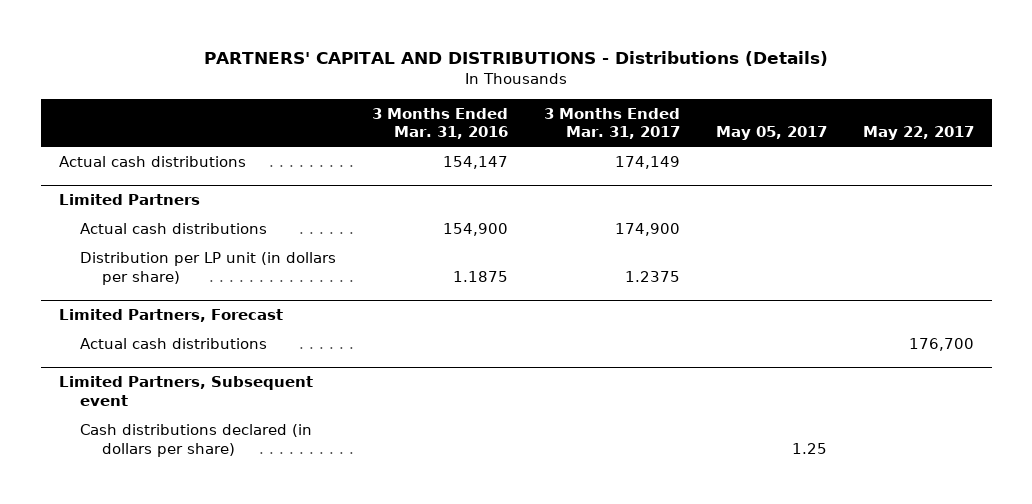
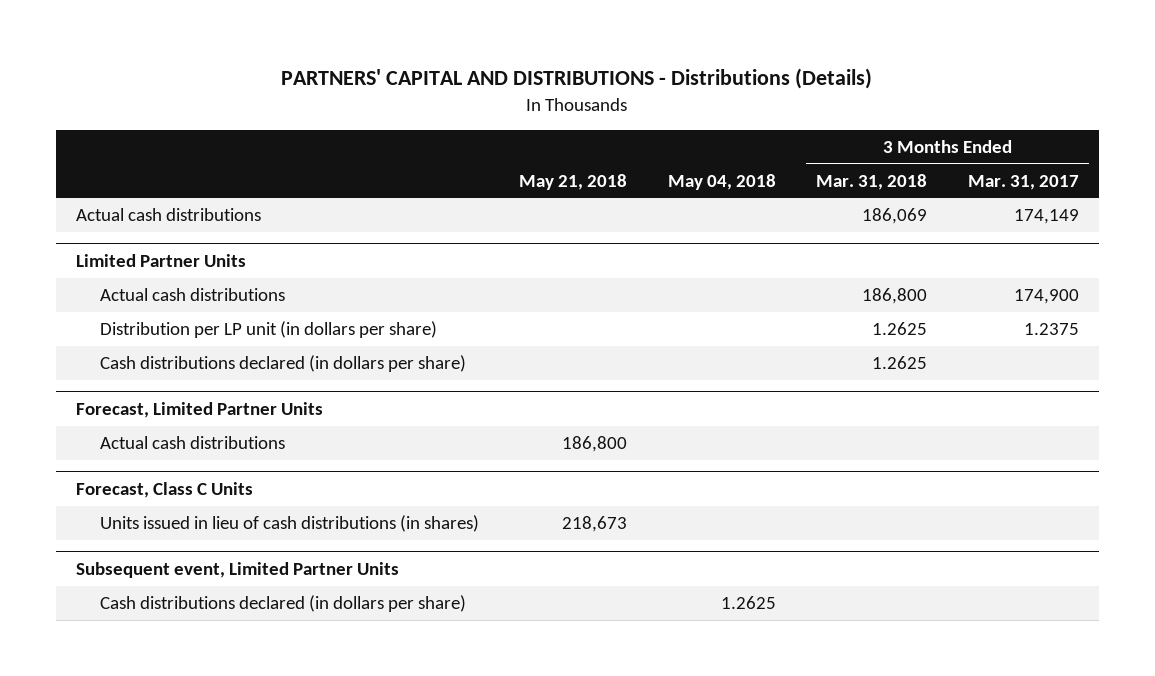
[372,107,509,140] 3 Months Ended Mar. 31, 2016 -> none
[715,126,827,141] May 05, 2017 -> none
[862,126,974,141] May 22, 2017 -> none
none -> [519,173,628,190] May 21, 2018
none -> [667,173,776,190] May 04, 2018
none -> [816,173,928,190] Mar. 31, 2018
[58,194,200,206] Limited Partners -> [75,254,246,268] Limited Partner Units
none -> [99,355,466,373] Cash distributions declared (in dollars per share)
[58,309,283,323] Limited Partners, Forecast -> [75,402,323,419] Forecast, Limited Partner Units
none -> [75,482,253,499] Forecast, Class C Units
none -> [99,515,479,533] Units issued in lieu of cash distributions (in shares)
[58,376,313,407] Limited Partners, Subsequent event -> [75,562,399,579] Subsequent event, Limited Partner Units

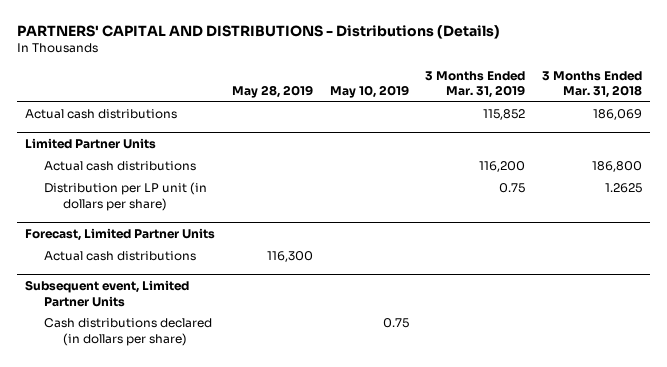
[519,173,628,190] May 21, 2018 -> none
[667,173,776,190] May 04, 2018 -> none
[967,174,1079,190] Mar. 31, 2017 -> none
none -> [231,85,313,99] May 28, 2019
none -> [329,85,409,99] May 10, 2019
none -> [425,70,526,99] 3 Months Ended Mar. 31, 2019
[99,355,466,373] Cash distributions declared (in dollars per share) -> none
[75,482,253,499] Forecast, Class C Units -> none
[99,515,479,533] Units issued in lieu of cash distributions (in shares) -> none

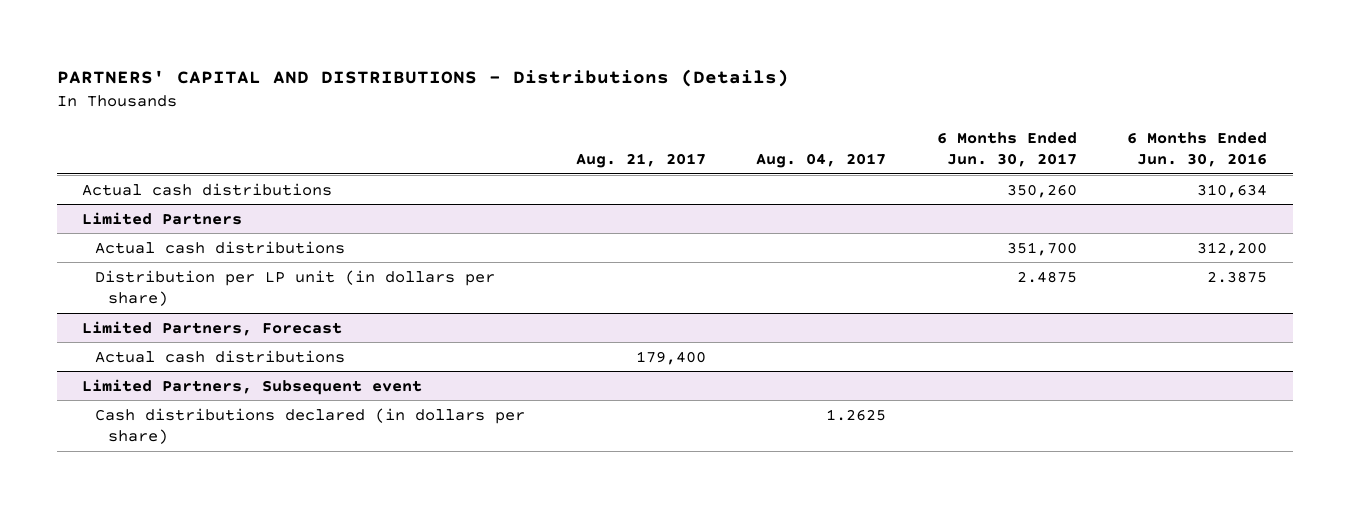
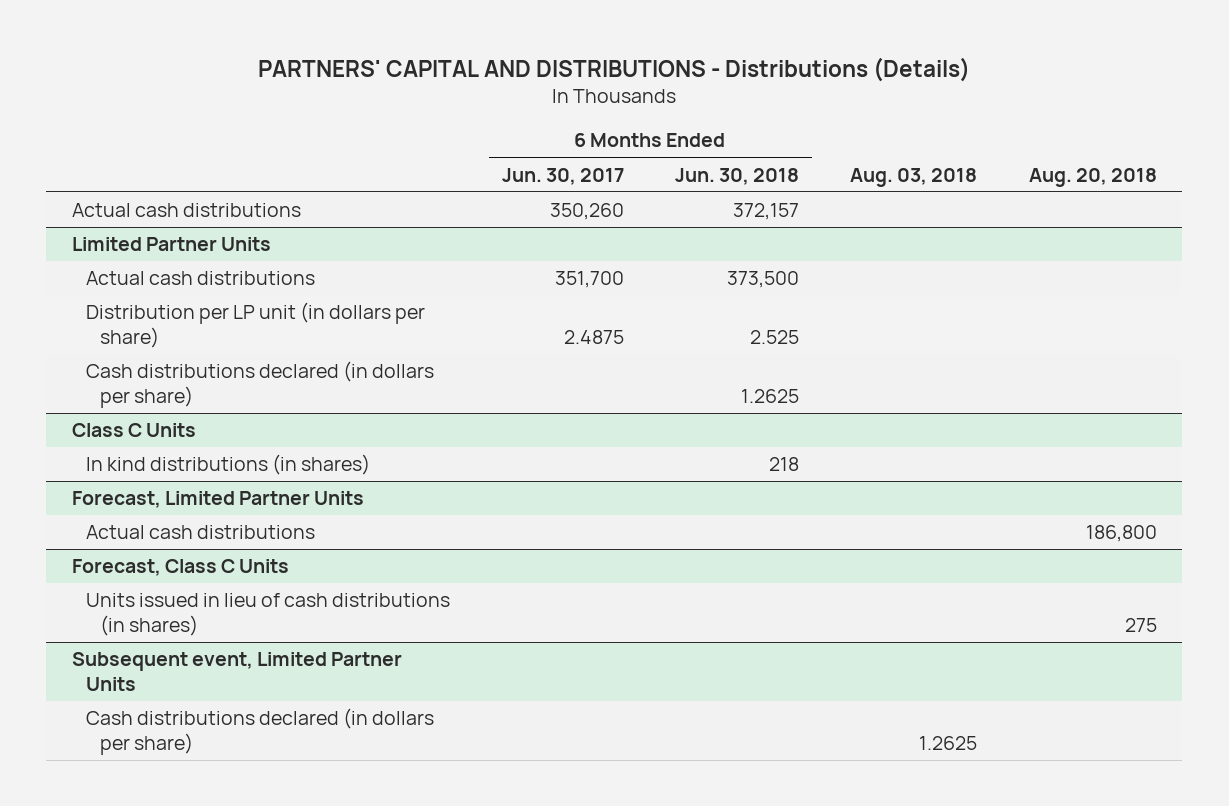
[575,153,706,169] Aug. 21, 2017 -> none
[756,153,887,169] Aug. 04, 2017 -> none
[1127,131,1268,168] 6 Months Ended Jun. 30, 2016 -> none
none -> [674,167,799,185] Jun. 30, 2018
none -> [850,167,978,187] Aug. 03, 2018
none -> [1028,167,1157,187] Aug. 20, 2018
[82,211,243,225] Limited Partners -> [72,237,272,252] Limited Partner Units
none -> [86,361,435,409] Cash distributions declared (in dollars per share)
none -> [72,423,197,438] Class C Units
none -> [86,454,371,476] In kind distributions (in shares)
[82,320,343,336] Limited Partners, Forecast -> [72,491,365,509] Forecast, Limited Partner Units
none -> [72,559,290,577] Forecast, Class C Units
none -> [86,593,451,637] Units issued in lieu of cash distributions (in shares)
[82,378,423,395] Limited Partners, Subsequent event -> [72,652,403,692] Subsequent event, Limited Partner Units

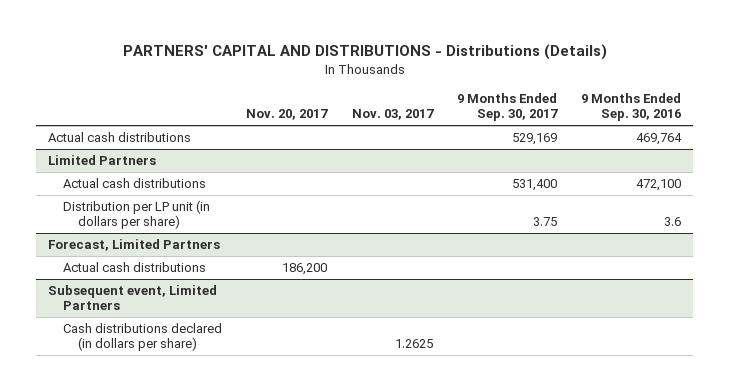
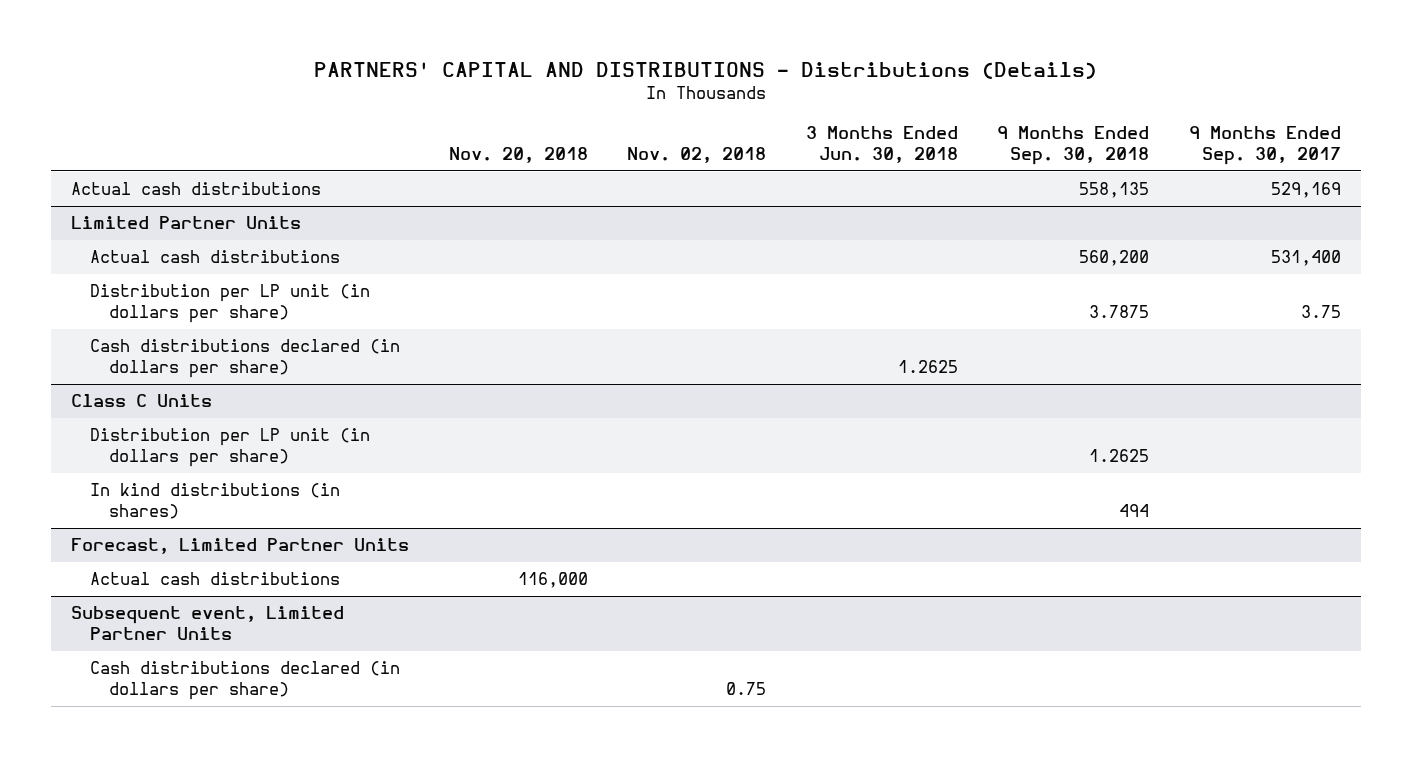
[246,109,329,121] Nov. 20, 2017 -> none
[351,109,434,121] Nov. 03, 2017 -> none
[581,93,682,122] 9 Months Ended Sep. 30, 2016 -> none
none -> [448,147,588,164] Nov. 20, 2018
none -> [627,147,767,164] Nov. 02, 2018
none -> [805,126,958,164] 3 Months Ended Jun. 30, 2018
none -> [997,126,1150,166] 9 Months Ended Sep. 30, 2018
[47,155,156,166] Limited Partners -> [70,216,301,230] Limited Partner Units
none -> [90,339,401,379] Cash distributions declared (in dollars per share)
none -> [70,394,212,408] Class C Units
none -> [90,428,371,468] Distribution per LP unit (in dollars per share)
none -> [90,483,341,520] In kind distributions (in shares)
[47,239,220,252] Forecast, Limited Partners -> [70,538,409,555] Forecast, Limited Partner Units
[47,285,217,311] Subsequent event, Limited Partners -> [70,606,344,641] Subsequent event, Limited Partner Units

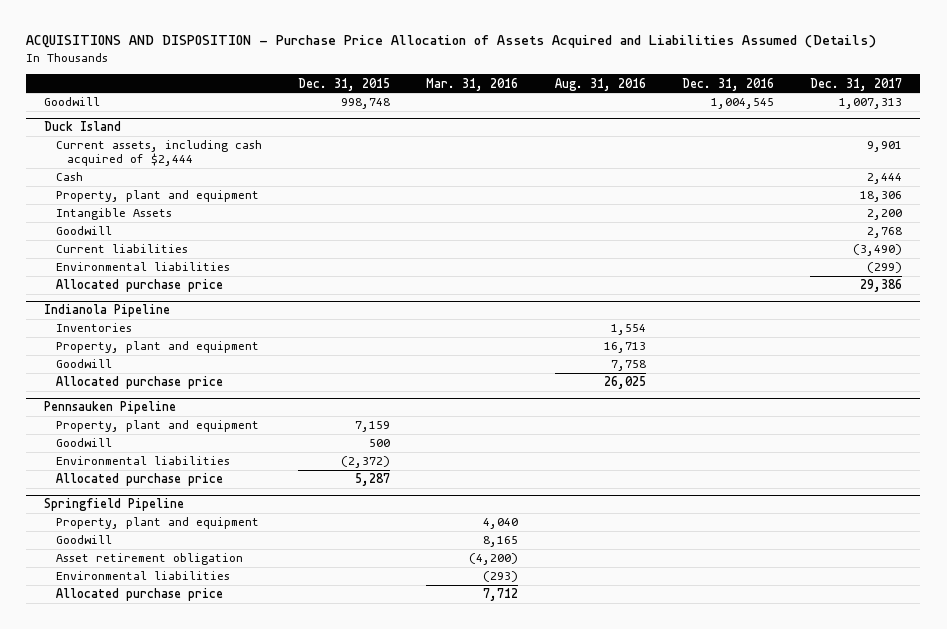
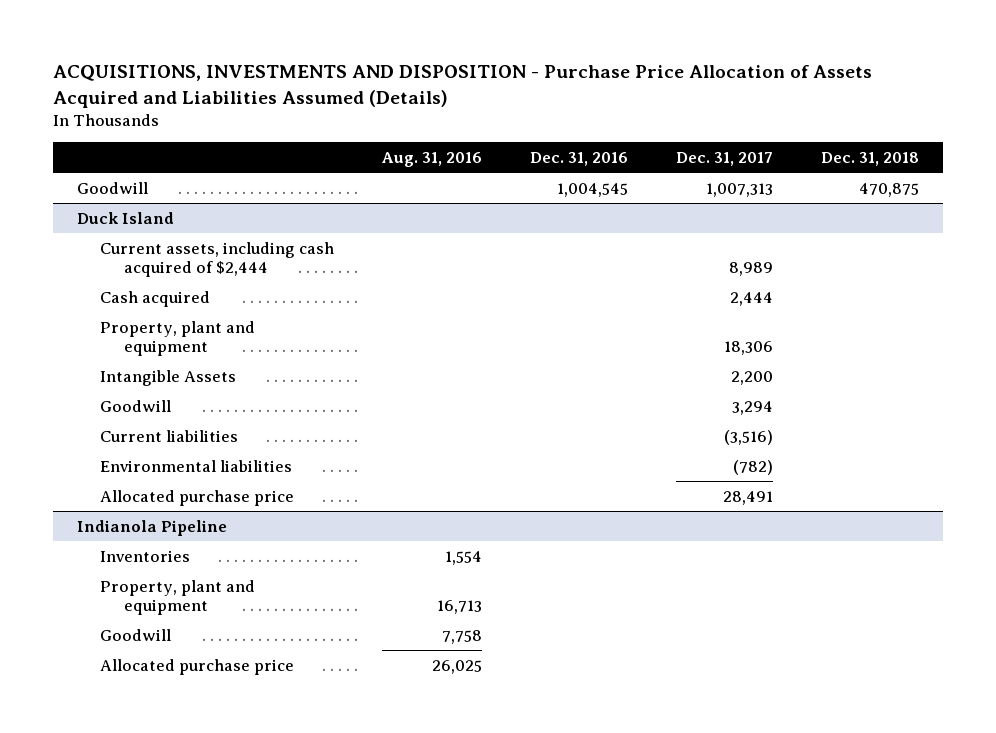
[26,35,877,49] ACQUISITIONS AND DISPOSITION - Purchase Price Allocation of Assets Acquired and Liabilities Assumed (Details) -> [53,65,873,108] ACQUISITIONS, INVESTMENTS AND DISPOSITION - Purchase Price Allocation of Assets Acquired and Liabilities Assumed (Details)
[297,77,390,91] Dec. 31, 2015 -> none
[426,77,519,91] Mar. 31, 2016 -> none
none -> [821,151,920,166] Dec. 31, 2018
[867,141,903,153] 9,901 -> [729,261,774,276] 8,989
[55,172,83,182] Cash -> [100,290,211,307] Cash acquired
[867,227,903,239] 2,768 -> [732,400,774,415] 3,294
[853,244,903,257] (3,490) -> [724,429,774,445] (3,516)
[867,262,903,274] (299) -> [733,459,774,475] (782)
[860,279,903,293] 29,386 -> [723,490,774,505] 28,491
[44,401,177,415] Pennsauken Pipeline -> none
[55,420,259,433] Property, plant and equipment -> none
[55,438,112,448] Goodwill -> none
[55,456,230,466] Environmental liabilities -> none
[55,473,223,487] Allocated purchase price -> none
[44,498,185,512] Springfield Pipeline -> none
[55,517,259,530] Property, plant and equipment -> none
[55,535,112,545] Goodwill -> none
[55,553,243,566] Asset retirement obligation -> none
[55,571,230,581] Environmental liabilities -> none
[55,588,223,602] Allocated purchase price -> none

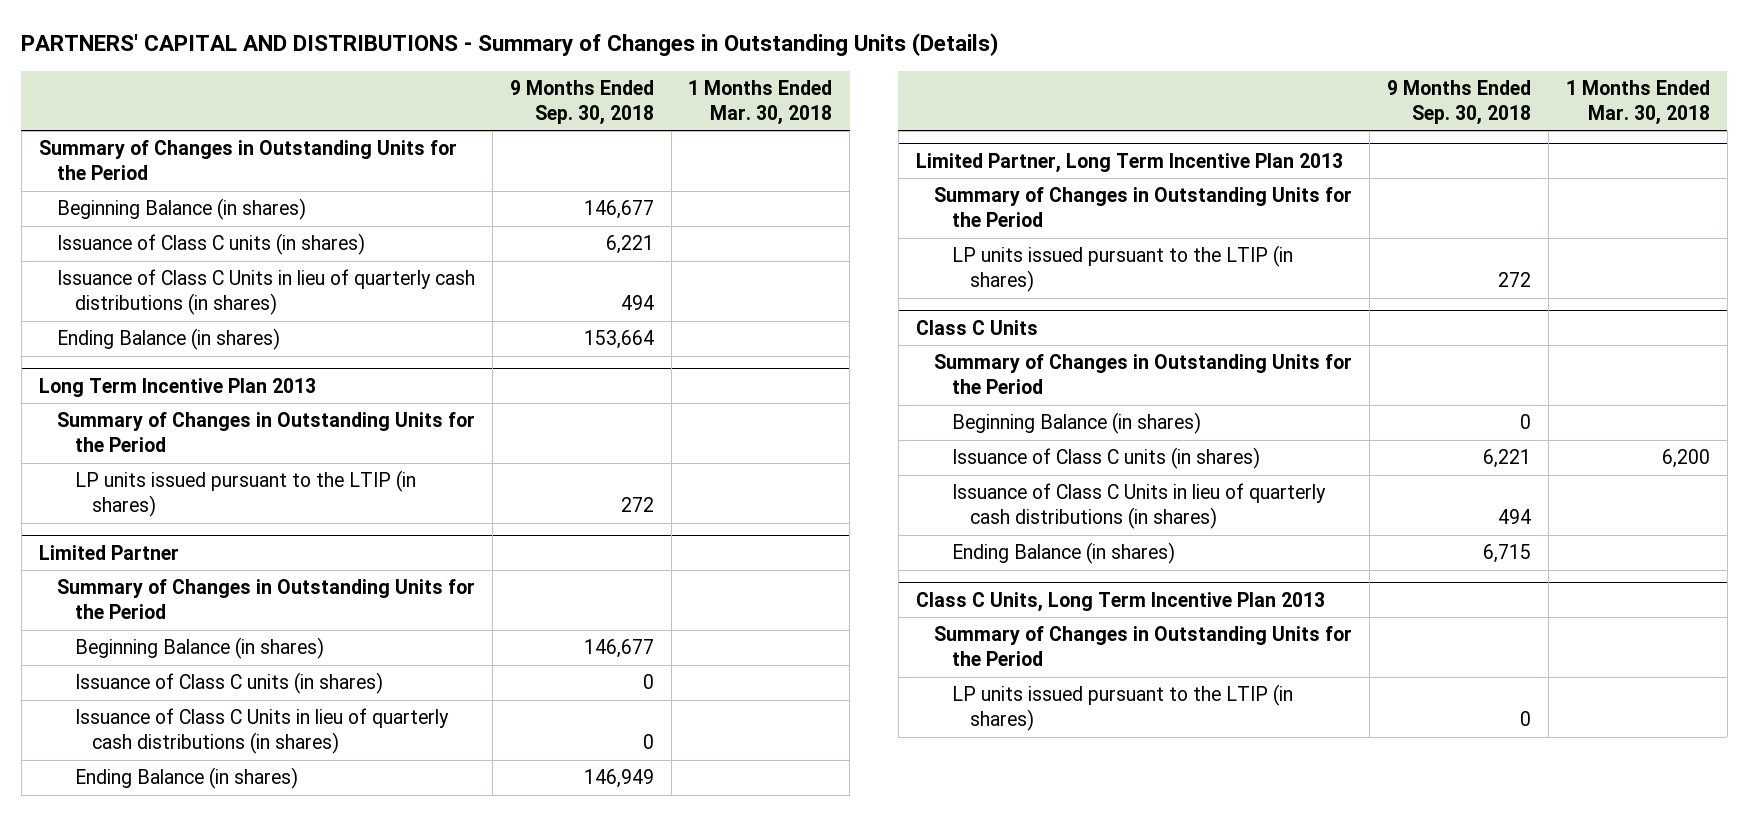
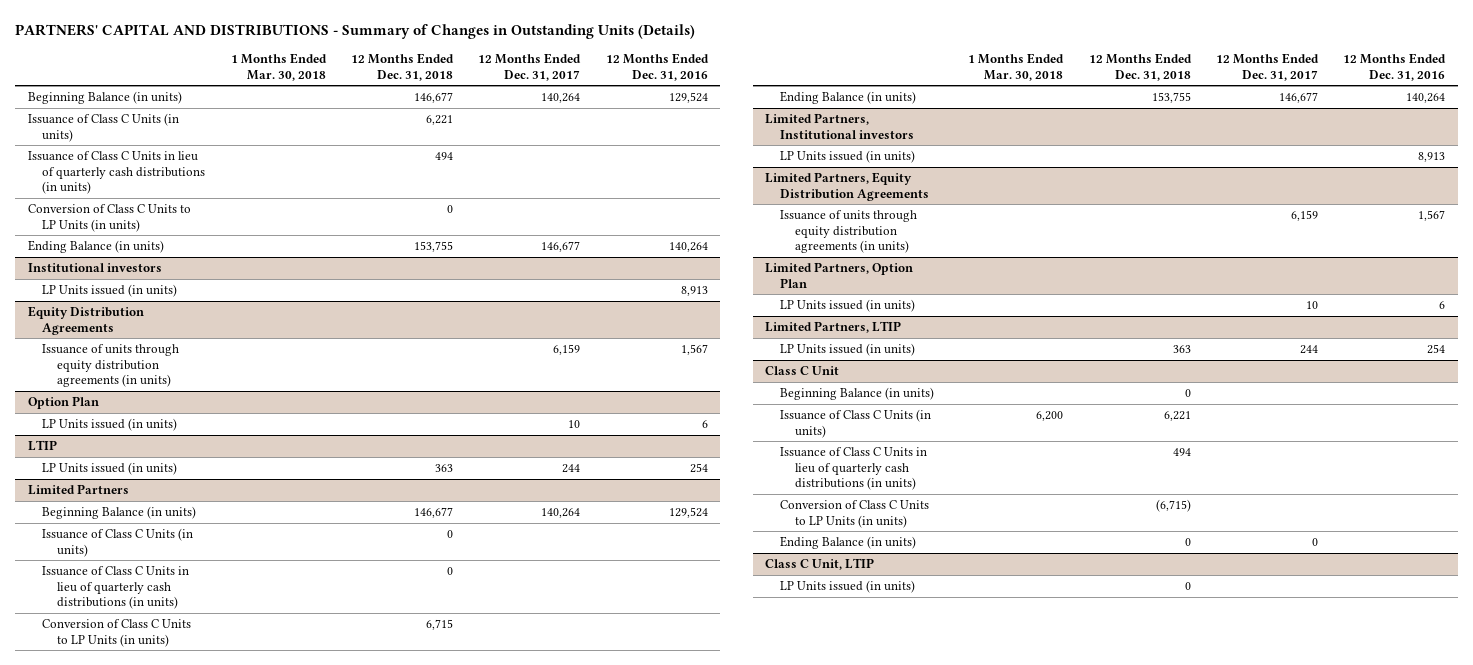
[509,79,654,125] 9 Months Ended Sep. 30, 2018 -> none
none -> [351,52,455,81] 12 Months Ended Dec. 31, 2018
none -> [478,52,582,81] 12 Months Ended Dec. 31, 2017
none -> [605,52,709,81] 12 Months Ended Dec. 31, 2016
[38,140,457,180] Summary of Changes in Outstanding Units for the Period -> none
[56,412,475,452] Summary of Changes in Outstanding Units for the Period -> none
[56,579,475,619] Summary of Changes in Outstanding Units for the Period -> none
[915,152,1343,173] Limited Partner, Long Term Incentive Plan 2013 -> none
[933,187,1352,227] Summary of Changes in Outstanding Units for the Period -> none
[951,245,1293,292] LP units issued pursuant to the LTIP (in shares) -> none
[933,354,1352,394] Summary of Changes in Outstanding Units for the Period -> none
[915,591,1325,612] Class C Units, Long Term Incentive Plan 2013 -> none
[933,626,1352,666] Summary of Changes in Outstanding Units for the Period -> none
[951,684,1293,731] LP units issued pursuant to the LTIP (in shares) -> none
[56,198,306,221] Beginning Balance (in shares) -> [27,91,182,105] Beginning Balance (in units)
[56,233,365,256] Issuance of Class C units (in shares) -> [27,113,179,142] Issuance of Class C Units (in units)
[56,269,475,315] Issuance of Class C Units in lieu of quarterly cash distributions (in shares) -> [27,151,206,195] Issuance of Class C Units in lieu of quarterly cash distributions (in units)
none -> [27,204,191,232] Conversion of Class C Units to LP Units (in units)
[56,328,280,351] Ending Balance (in shares) -> [27,240,164,254] Ending Balance (in units)
none -> [27,263,162,273] Institutional investors
none -> [42,284,178,298] LP Units issued (in units)
none -> [27,306,144,335] Equity Distribution Agreements
none -> [42,344,180,388] Issuance of units through equity distribution agreements (in units)
none -> [27,396,99,410] Option Plan
none -> [42,418,178,432] LP Units issued (in units)
[38,377,316,397] Long Term Incentive Plan 2013 -> [27,440,57,452] LTIP
[74,470,416,517] LP units issued pursuant to the LTIP (in shares) -> [42,462,178,476] LP Units issued (in units)
[38,544,179,560] Limited Partner -> [27,484,129,496] Limited Partners
[74,637,324,660] Beginning Balance (in shares) -> [42,506,197,520] Beginning Balance (in units)
[74,672,383,695] Issuance of Class C units (in shares) -> [42,528,194,557] Issuance of Class C Units (in units)
[74,708,449,754] Issuance of Class C Units in lieu of quarterly cash distributions (in shares) -> [42,566,190,610] Issuance of Class C Units in lieu of quarterly cash distributions (in units)
none -> [42,619,192,647] Conversion of Class C Units to LP Units (in units)
[74,767,298,790] Ending Balance (in shares) -> [779,91,916,105] Ending Balance (in units)
none -> [765,113,914,139] Limited Partners, Institutional investors
none -> [779,150,915,164] LP Units issued (in units)
none -> [765,172,929,201] Limited Partners, Equity Distribution Agreements
none -> [779,210,917,254] Issuance of units through equity distribution agreements (in units)
none -> [765,262,914,288] Limited Partners, Option Plan
none -> [779,299,915,313] LP Units issued (in units)
none -> [765,321,902,334] Limited Partners, LTIP
none -> [779,343,915,357] LP Units issued (in units)
[915,319,1038,335] Class C Units -> [765,366,840,376] Class C Unit
[951,412,1201,435] Beginning Balance (in shares) -> [779,387,934,401] Beginning Balance (in units)
[951,447,1260,470] Issuance of Class C units (in shares) -> [779,409,931,438] Issuance of Class C Units (in units)
[951,483,1326,529] Issuance of Class C Units in lieu of quarterly cash distributions (in shares) -> [779,447,927,491] Issuance of Class C Units in lieu of quarterly cash distributions (in units)
none -> [779,500,929,528] Conversion of Class C Units to LP Units (in units)
[951,542,1175,565] Ending Balance (in shares) -> [779,536,916,550] Ending Balance (in units)
none -> [765,558,875,571] Class C Unit, LTIP
none -> [779,580,915,594] LP Units issued (in units)

